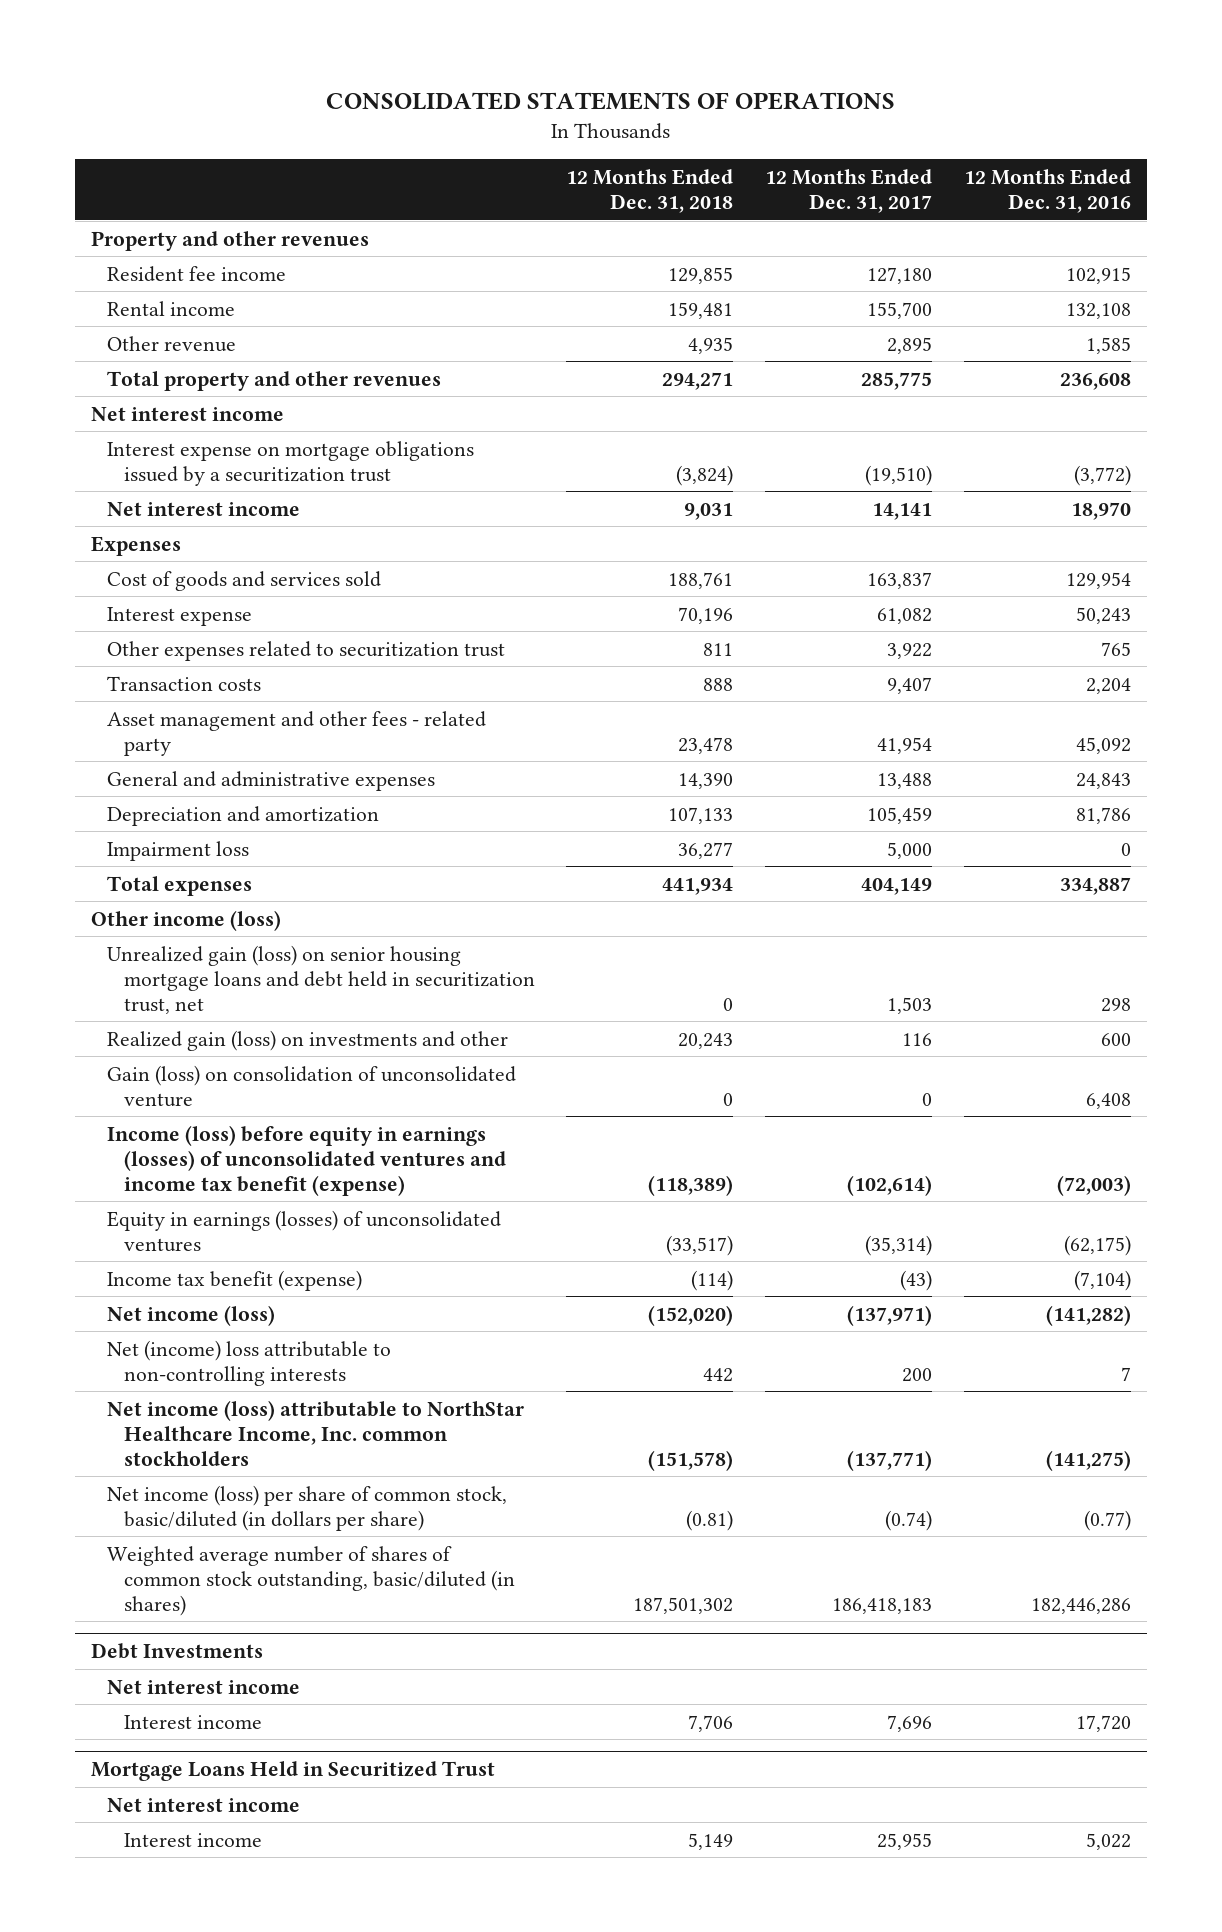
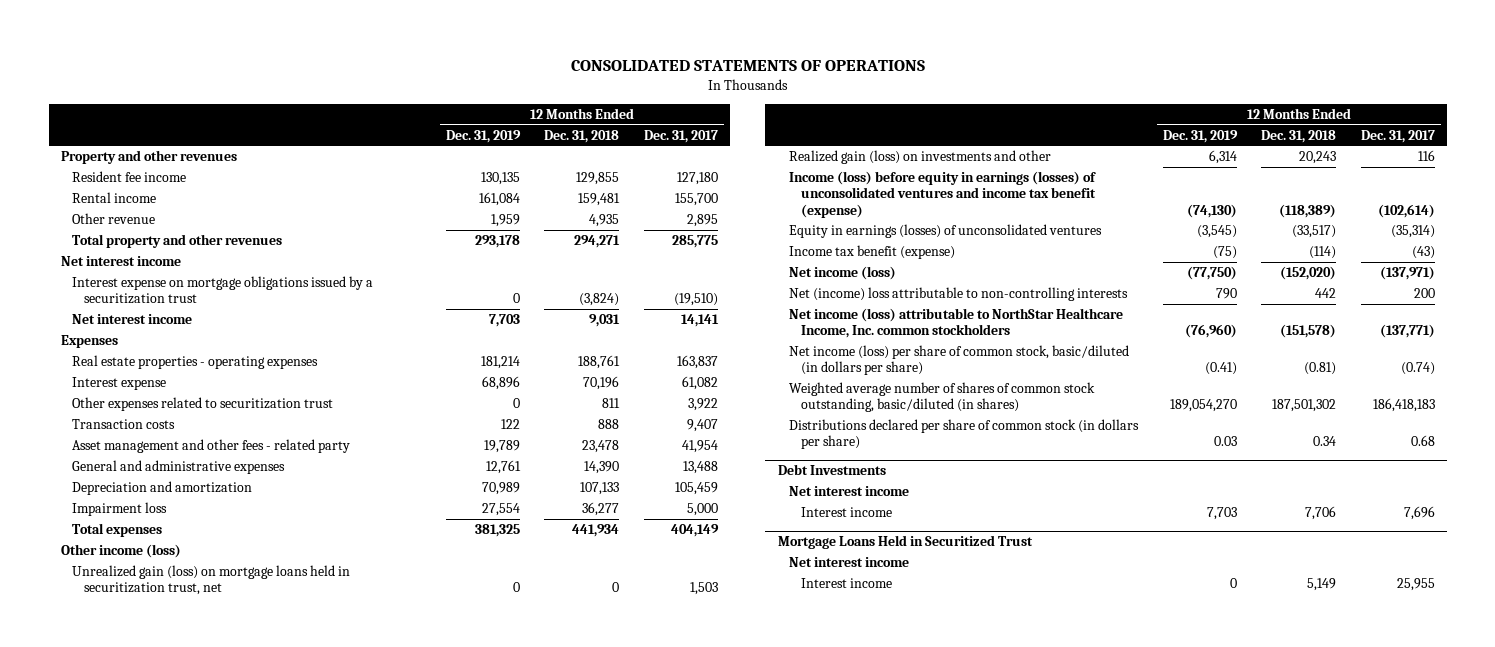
[964,169,1132,214] 12 Months Ended Dec. 31, 2016 -> none
none -> [445,129,521,143] Dec. 31, 2019
[107,570,382,591] Cost of goods and services sold -> [72,355,319,370] Real estate properties - operating expenses
[107,944,535,1014] Unrealized gain (loss) on senior housing mortgage loans and debt held in securitization trust, net -> [72,565,351,596] Unrealized gain (loss) on mortgage loans held in securitization trust, net
[107,1064,517,1107] Gain (loss) on consolidation of unconsolidated venture -> none
none -> [789,419,1140,450] Distributions declared per share of common stock (in dollars per share)

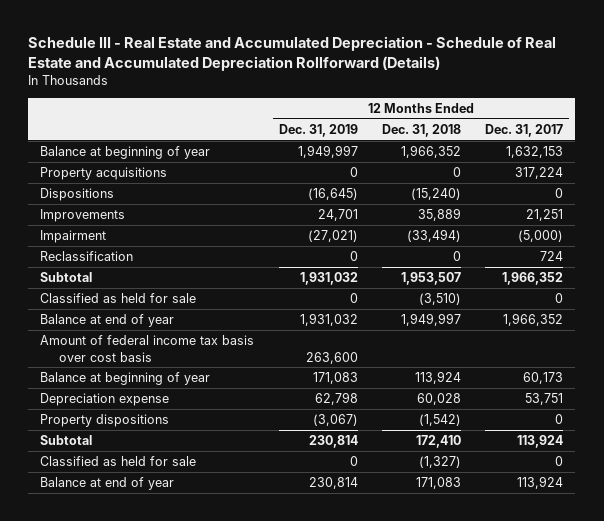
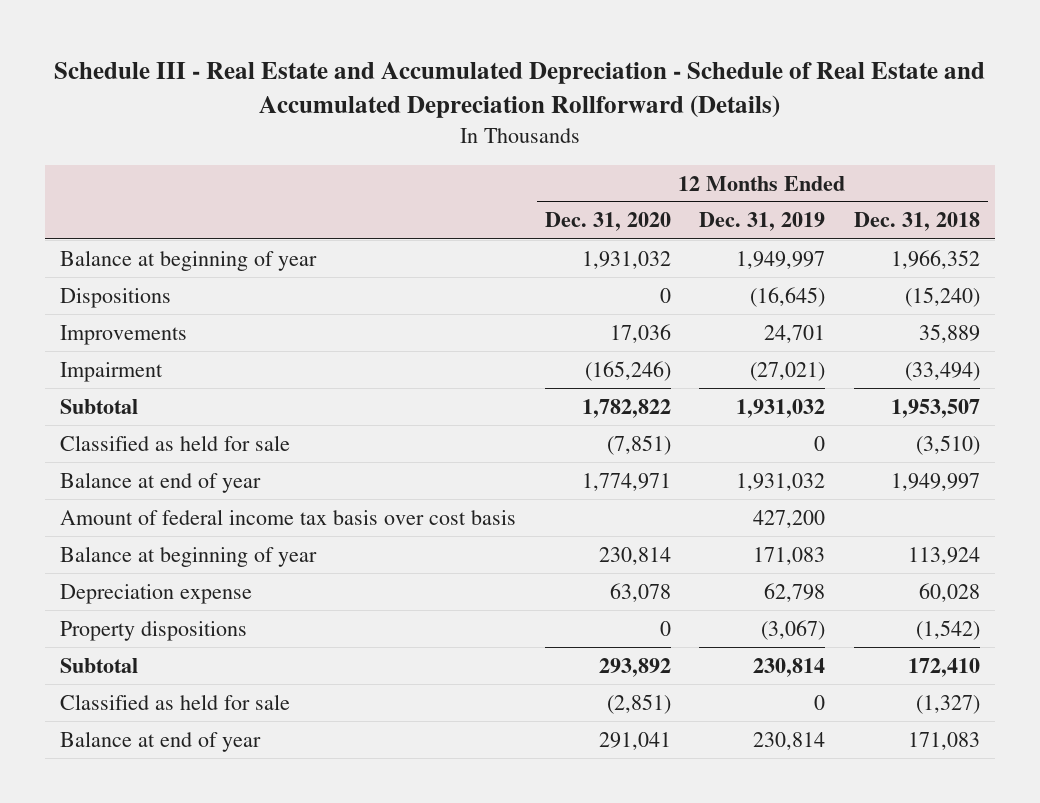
[485,123,564,137] Dec. 31, 2017 -> none
none -> [544,212,671,232] Dec. 31, 2020
[40,167,168,181] Property acquisitions -> none
[40,251,134,262] Reclassification -> none
[305,351,358,364] 263,600 -> [753,509,826,528] 427,200

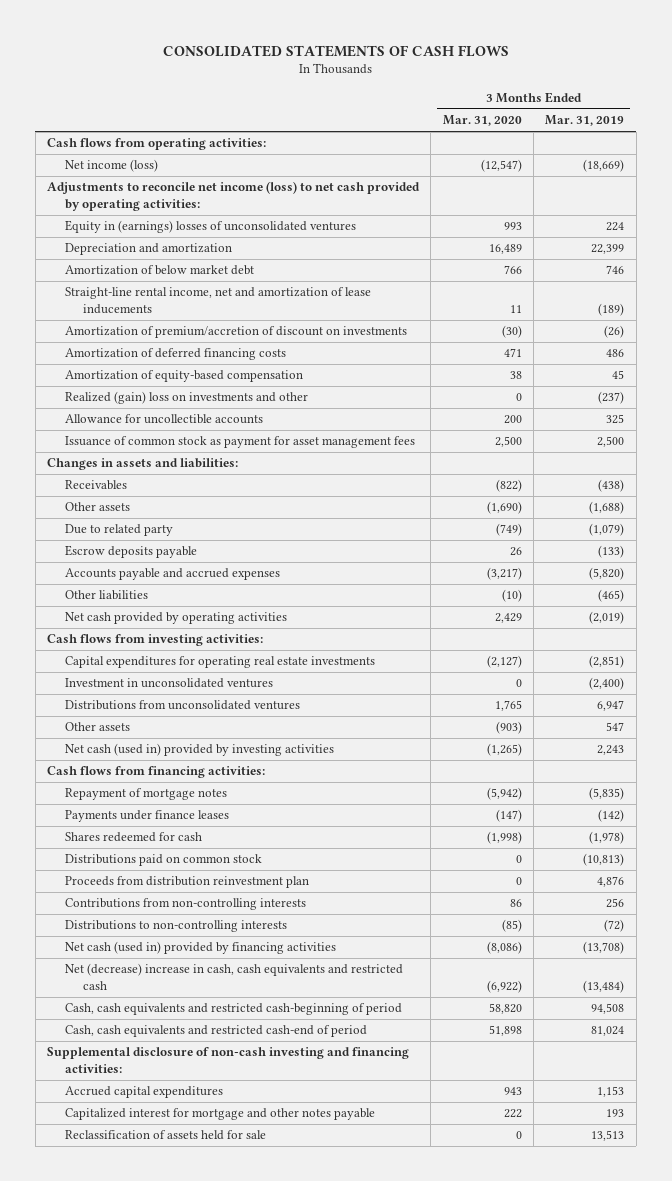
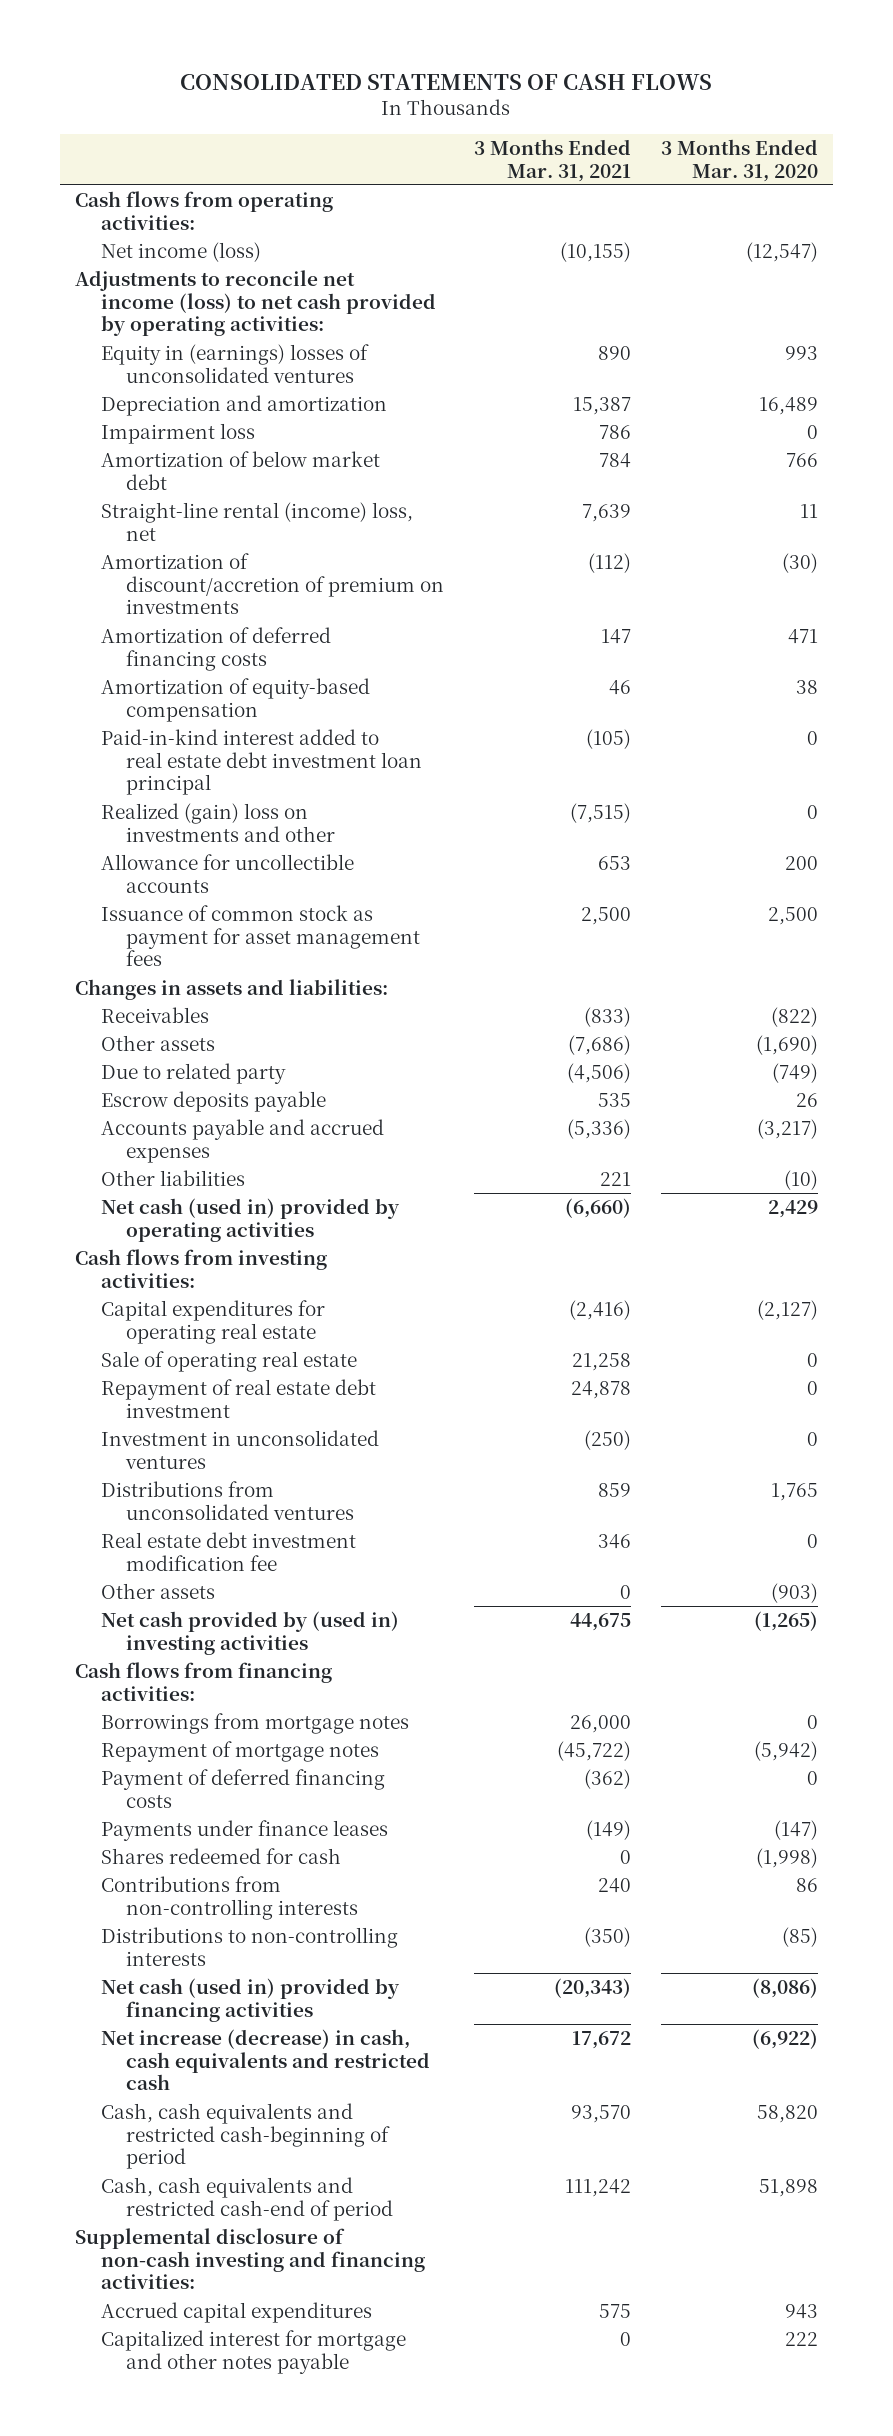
[545,115,625,127] Mar. 31, 2019 -> none
none -> [473,138,631,182] 3 Months Ended Mar. 31, 2021
none -> [100,422,255,444] Impairment loss
[64,287,371,314] Straight-line rental income, net and amortization of lease inducements -> [100,501,413,541] Straight-line rental (income) loss, net
[64,326,407,339] Amortization of premium/accretion of discount on investments -> [100,552,444,615] Amortization of discount/accretion of premium on investments
none -> [100,728,422,796] Paid-in-kind interest added to real estate debt investment loan principal
[64,612,287,625] Net cash provided by operating activities -> [100,1197,400,1242] Net cash (used in) provided by operating activities
[64,656,375,669] Capital expenditures for operating real estate investments -> [100,1299,325,1344] Capital expenditures for operating real estate
none -> [100,1350,357,1372] Sale of operating real estate
none -> [100,1378,376,1418] Repayment of real estate debt investment
none -> [100,1531,356,1571] Real estate debt investment modification fee
[64,743,334,757] Net cash (used in) provided by investing activities -> [100,1610,399,1655] Net cash provided by (used in) investing activities
none -> [100,1712,409,1734] Borrowings from mortgage notes
none -> [100,1768,385,1808] Payment of deferred financing costs
[64,854,262,867] Distributions paid on common stock -> none
[64,876,309,889] Proceeds from distribution reinvestment plan -> none
[64,963,403,990] Net (decrease) increase in cash, cash equivalents and restricted cash -> [100,2028,430,2091] Net increase (decrease) in cash, cash equivalents and restricted cash
[64,1130,266,1141] Reclassification of assets held for sale -> none

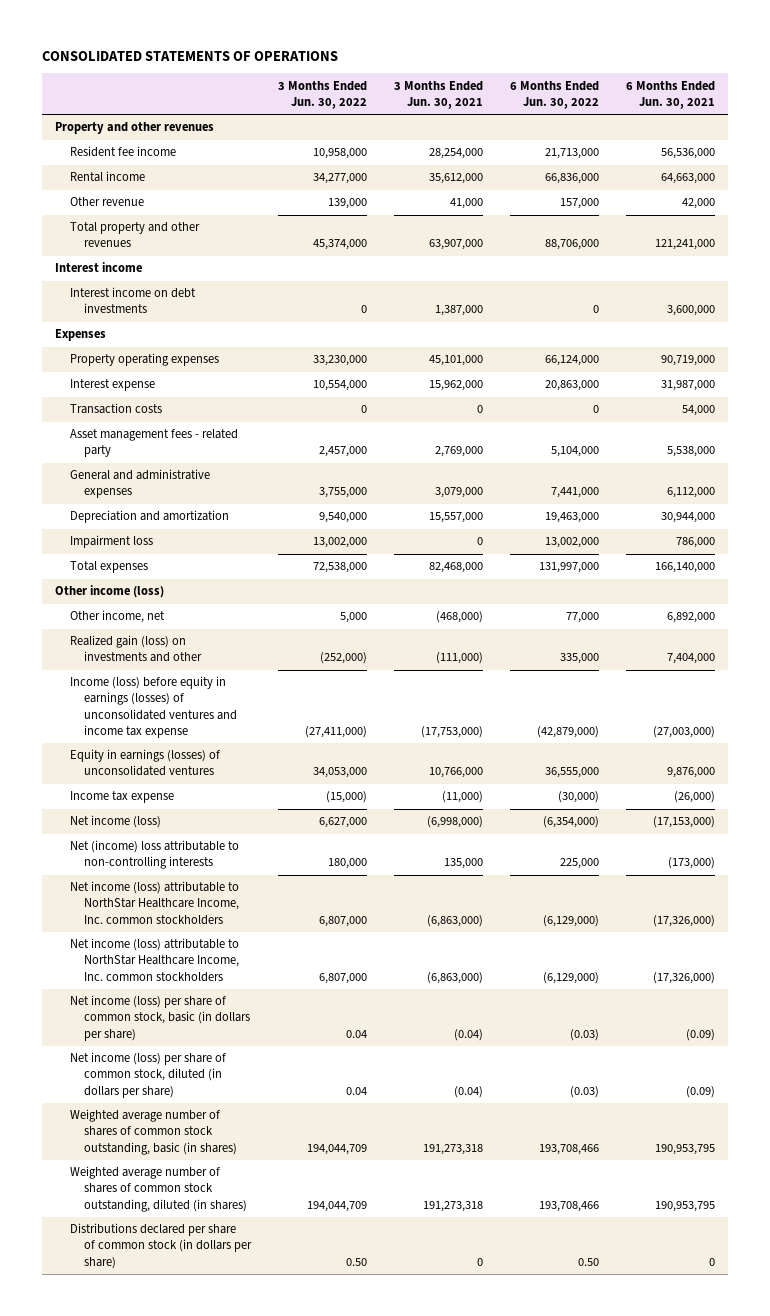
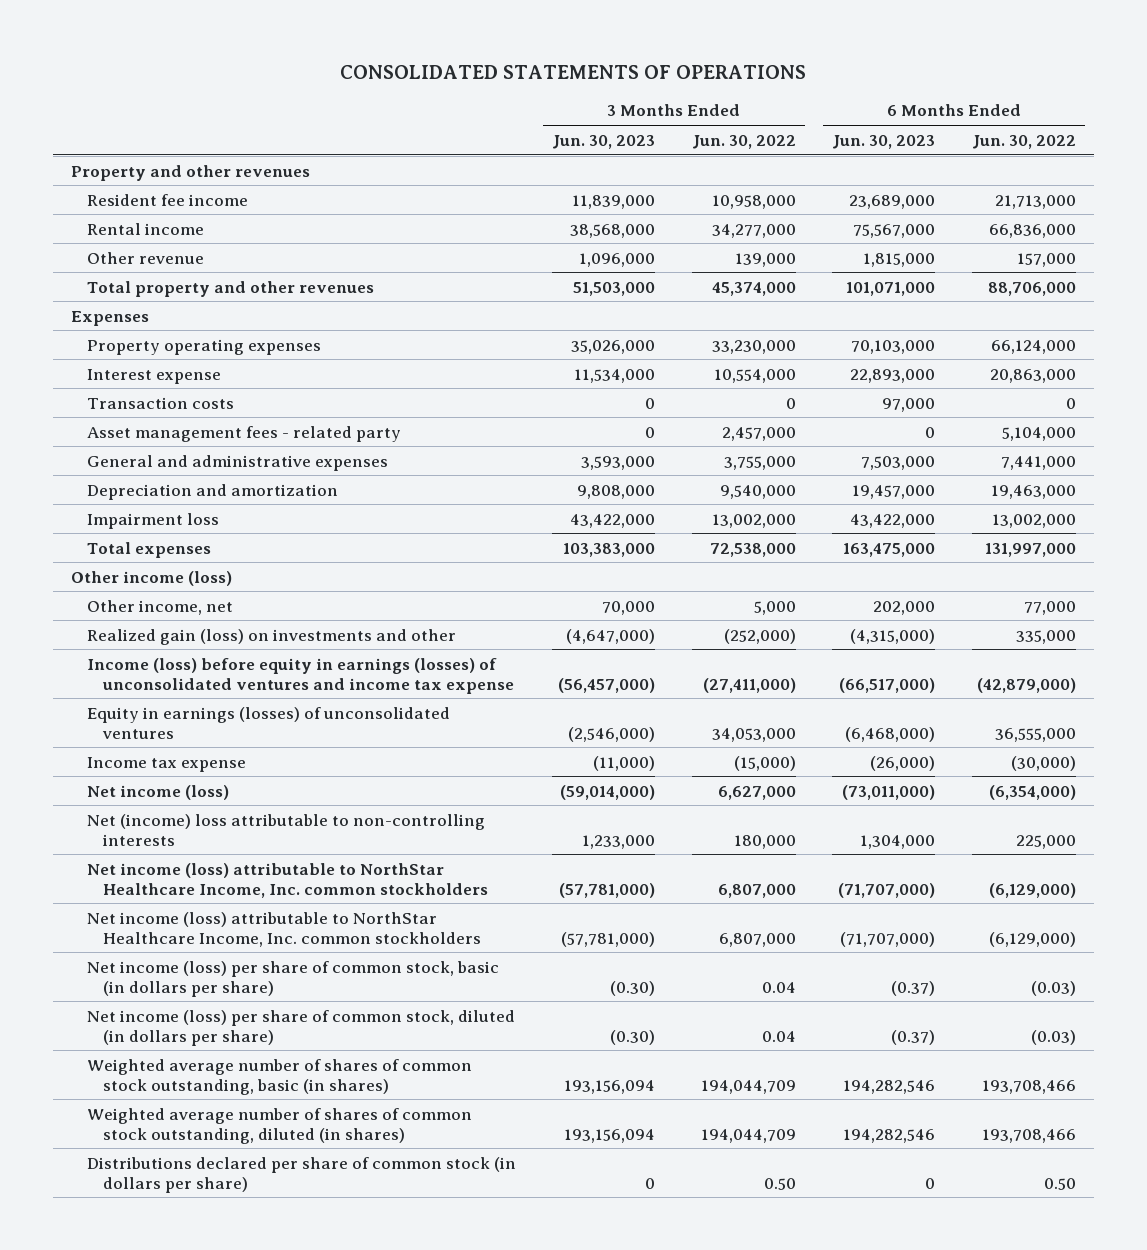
[393,80,483,109] 3 Months Ended Jun. 30, 2021 -> none
[625,80,715,109] 6 Months Ended Jun. 30, 2021 -> none
none -> [552,134,656,149] Jun. 30, 2023
none -> [832,134,936,149] Jun. 30, 2023
[55,262,143,273] Interest income -> none
[69,287,196,314] Interest income on debt investments -> none

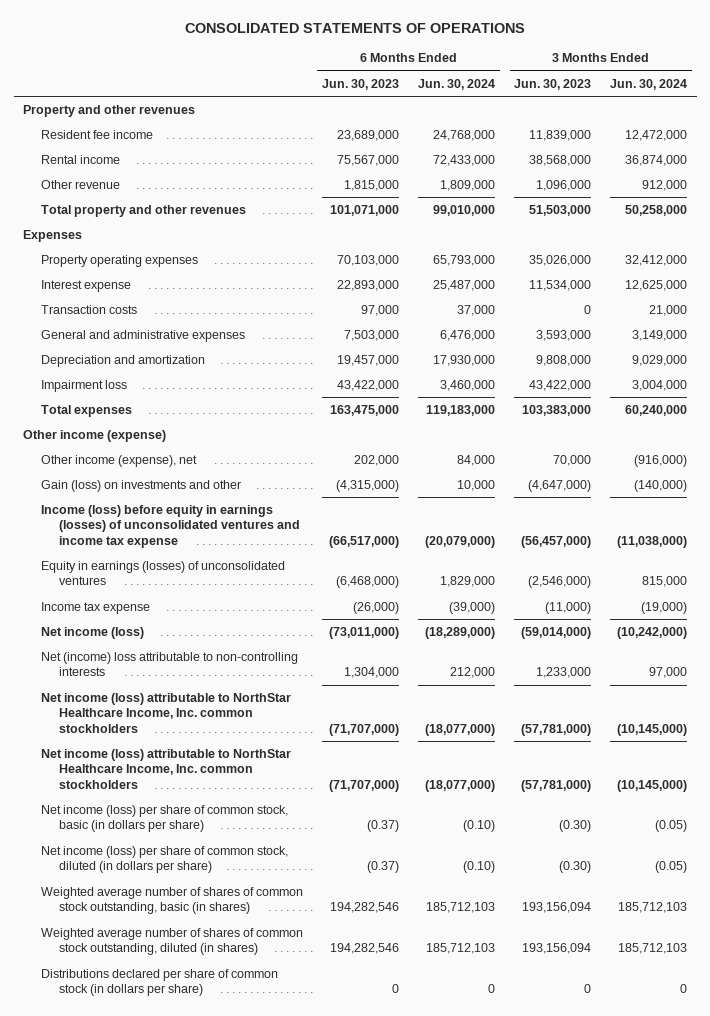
[691,134,796,149] Jun. 30, 2022 -> none
[971,134,1076,149] Jun. 30, 2022 -> none
none -> [418,78,496,90] Jun. 30, 2024
none -> [610,78,688,90] Jun. 30, 2024
[86,425,401,442] Asset management fees - related party -> none
[70,570,232,586] Other income (loss) -> [23,429,167,442] Other income (expense)
[86,599,233,615] Other income, net -> [41,454,198,467] Other income (expense), net
[86,628,456,645] Realized gain (loss) on investments and other -> [41,479,242,492] Gain (loss) on investments and other

